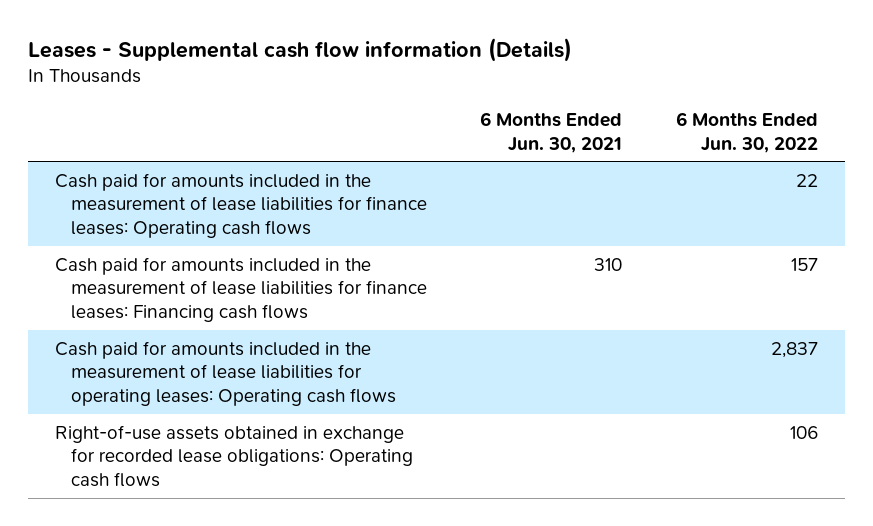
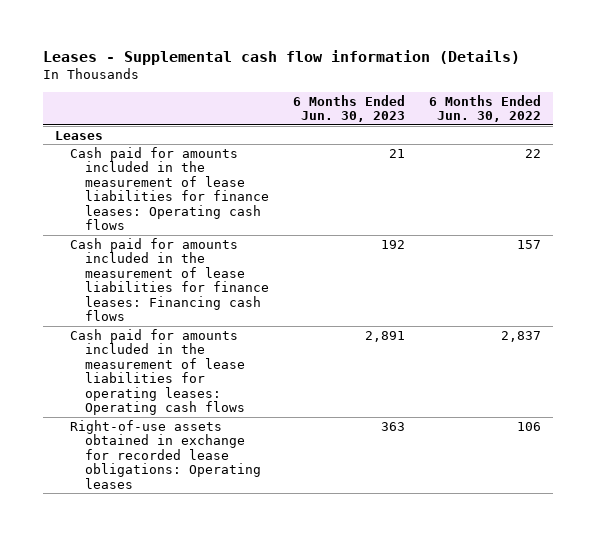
[480,111,623,153] 6 Months Ended Jun. 30, 2021 -> none
none -> [292,94,405,123] 6 Months Ended Jun. 30, 2023
none -> [54,130,103,140] Leases
[54,424,413,488] Right-of-use assets obtained in exchange for recorded lease obligations: Operating cash flows -> [69,419,261,489] Right-of-use assets obtained in exchange for recorded lease obligations: Operating leases

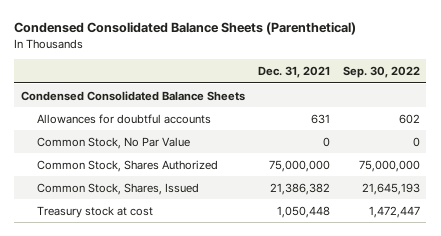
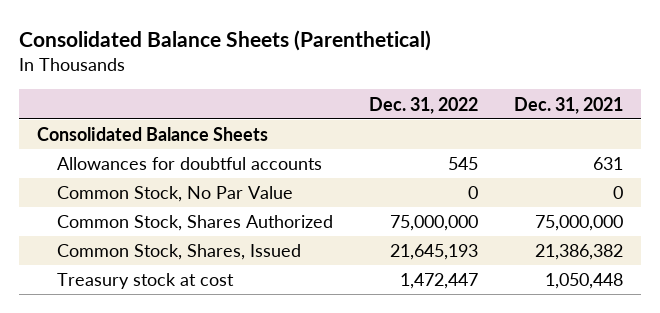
[14,22,357,36] Condensed Consolidated Balance Sheets (Parenthetical) -> [18,29,431,51] Consolidated Balance Sheets (Parenthetical)
[342,66,420,79] Sep. 30, 2022 -> none
none -> [369,96,479,114] Dec. 31, 2022
[20,90,245,101] Condensed Consolidated Balance Sheets -> [36,127,268,142] Consolidated Balance Sheets

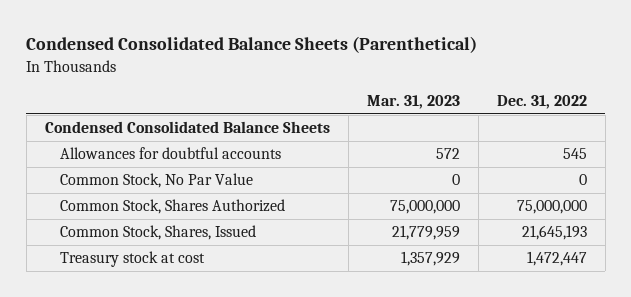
[18,29,431,51] Consolidated Balance Sheets (Parenthetical) -> [26,36,478,54] Condensed Consolidated Balance Sheets (Parenthetical)
[513,96,623,114] Dec. 31, 2021 -> none
none -> [366,94,460,109] Mar. 31, 2023
[36,127,268,142] Consolidated Balance Sheets -> [44,121,330,134] Condensed Consolidated Balance Sheets

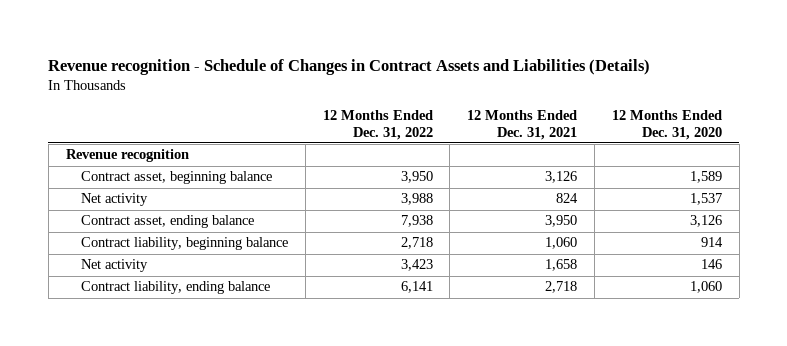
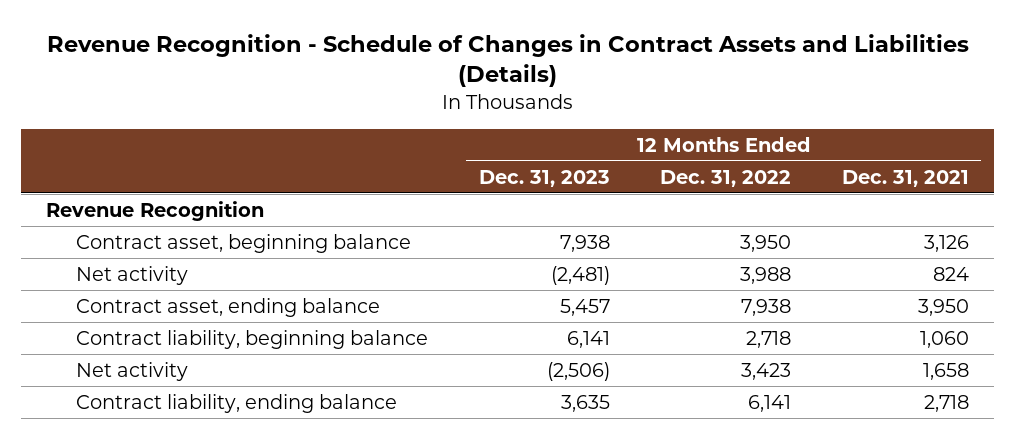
[48,58,651,75] Revenue recognition - Schedule of Changes in Contract Assets and Liabilities (Details) -> [46,33,969,88] Revenue Recognition - Schedule of Changes in Contract Assets and Liabilities (Details)
[611,109,722,140] 12 Months Ended Dec. 31, 2020 -> none
none -> [478,169,610,187] Dec. 31, 2023
[65,149,189,163] Revenue recognition -> [46,200,265,221] Revenue Recognition

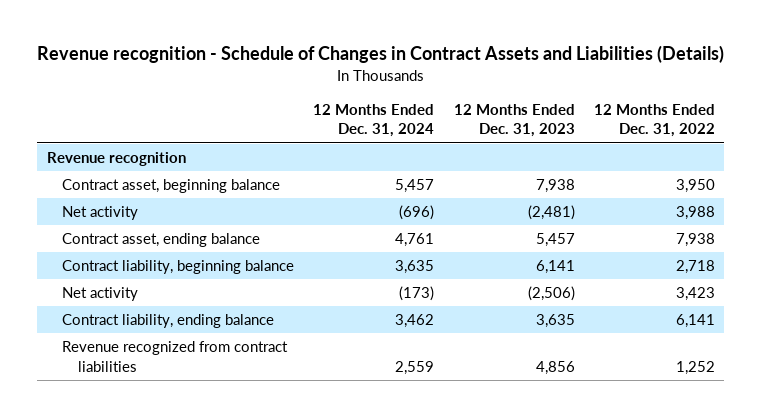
[46,33,969,88] Revenue Recognition - Schedule of Changes in Contract Assets and Liabilities (Details) -> [36,45,724,64] Revenue recognition - Schedule of Changes in Contract Assets and Liabilities (Details)
[841,169,969,187] Dec. 31, 2021 -> none
none -> [313,103,435,138] 12 Months Ended Dec. 31, 2024
[46,200,265,221] Revenue Recognition -> [46,152,186,167] Revenue recognition
none -> [62,341,289,372] Revenue recognized from contract liabilities

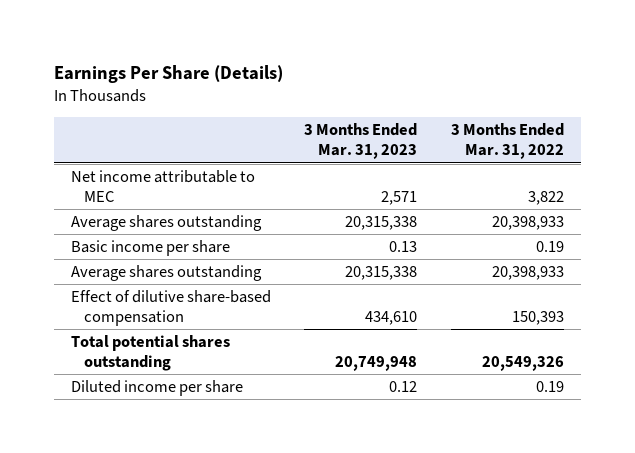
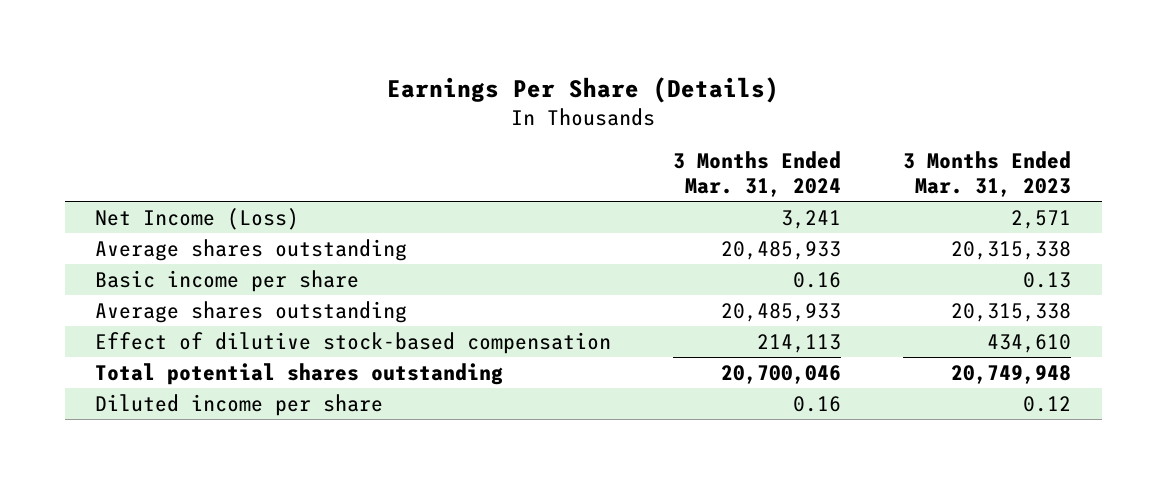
[451,123,565,160] 3 Months Ended Mar. 31, 2022 -> none
none -> [673,151,842,197] 3 Months Ended Mar. 31, 2024
[70,170,255,203] Net income attributable to MEC -> [95,207,300,230] Net Income (Loss)
[70,290,271,327] Effect of dilutive share-based compensation -> [95,331,612,354] Effect of dilutive stock-based compensation

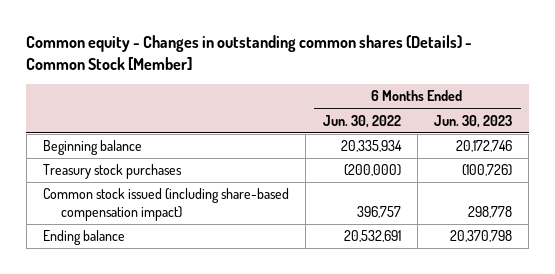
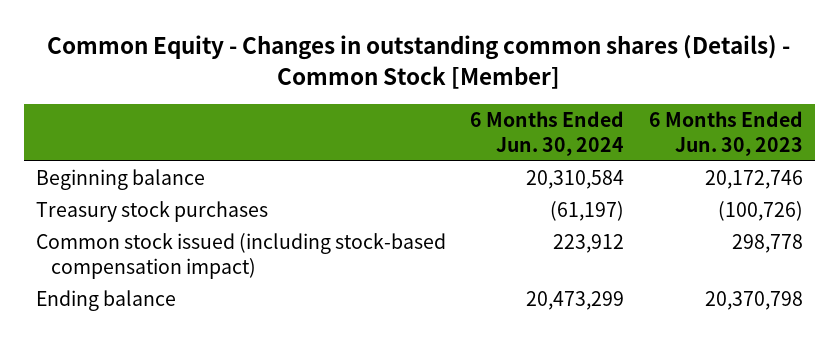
[26,35,473,71] Common equity - Changes in outstanding common shares (Details) - Common Stock [Member] -> [47,35,791,89] Common Equity - Changes in outstanding common shares (Details) - Common Stock [Member]
[322,114,401,128] Jun. 30, 2022 -> none
none -> [470,111,625,156] 6 Months Ended Jun. 30, 2024
[43,188,290,222] Common stock issued (including share-based compensation impact) -> [36,233,447,279] Common stock issued (including stock-based compensation impact)

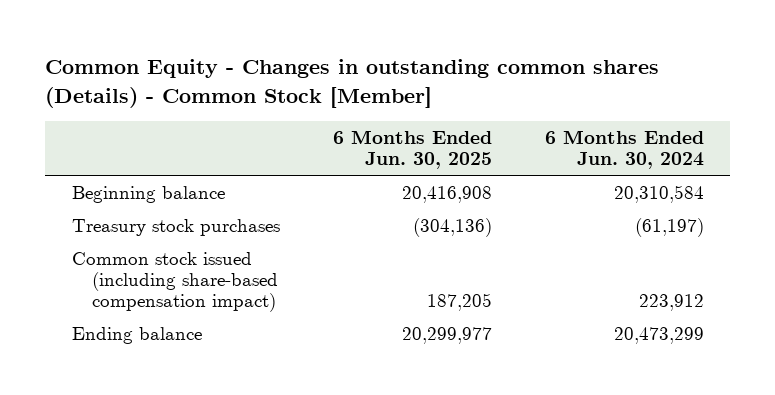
[648,111,803,156] 6 Months Ended Jun. 30, 2023 -> none
none -> [332,129,492,169] 6 Months Ended Jun. 30, 2025
[36,233,447,279] Common stock issued (including stock-based compensation impact) -> [71,251,278,313] Common stock issued (including share-based compensation impact)

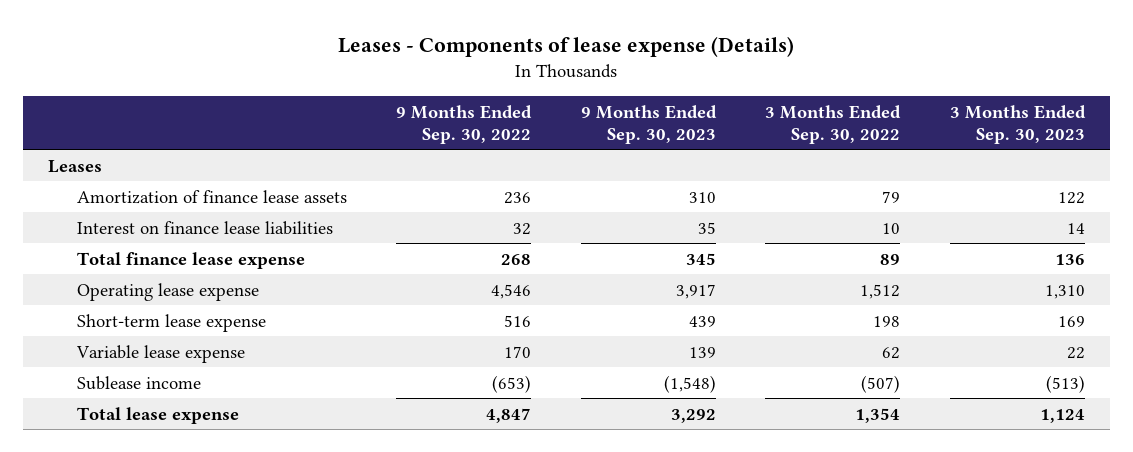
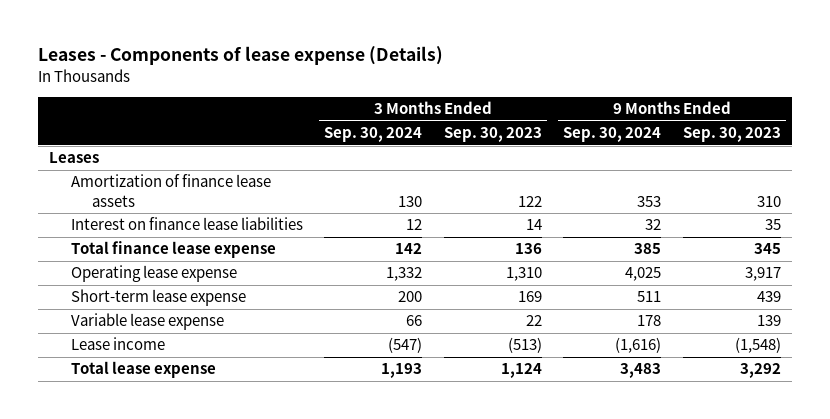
[396,104,533,144] 9 Months Ended Sep. 30, 2022 -> none
[765,104,902,144] 3 Months Ended Sep. 30, 2022 -> none
none -> [324,127,423,143] Sep. 30, 2024
none -> [563,127,662,143] Sep. 30, 2024
[76,375,201,390] Sublease income -> [70,337,165,351] Lease income

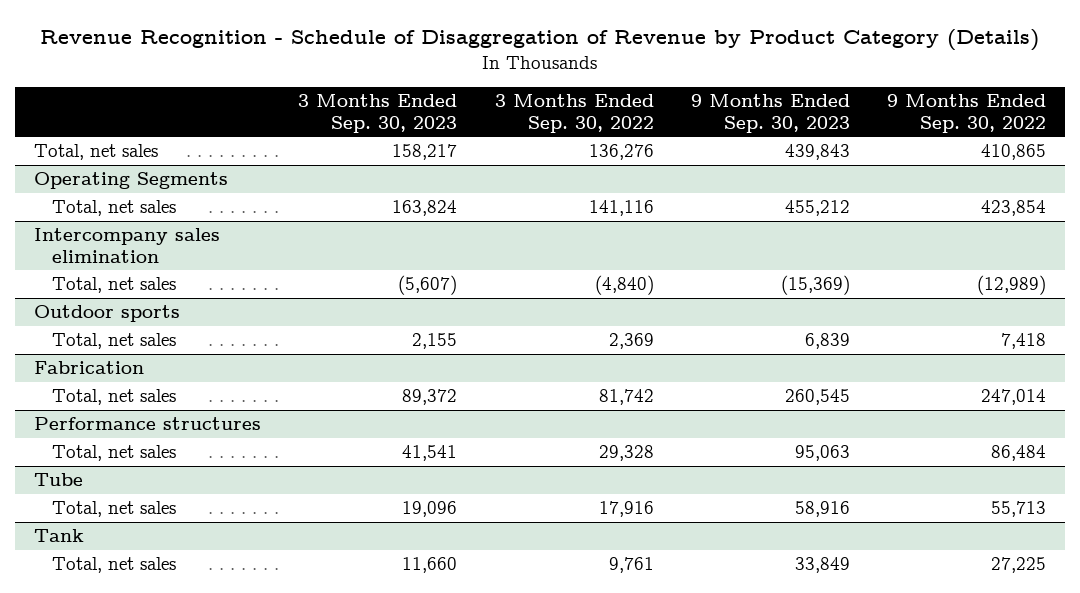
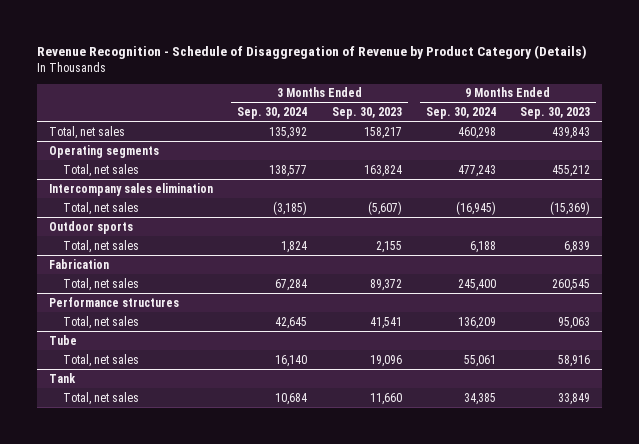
[494,94,654,133] 3 Months Ended Sep. 30, 2022 -> none
[887,94,1047,133] 9 Months Ended Sep. 30, 2022 -> none
none -> [237,107,308,120] Sep. 30, 2024
none -> [425,107,496,120] Sep. 30, 2024
[33,172,228,190] Operating Segments -> [49,144,160,158] Operating segments

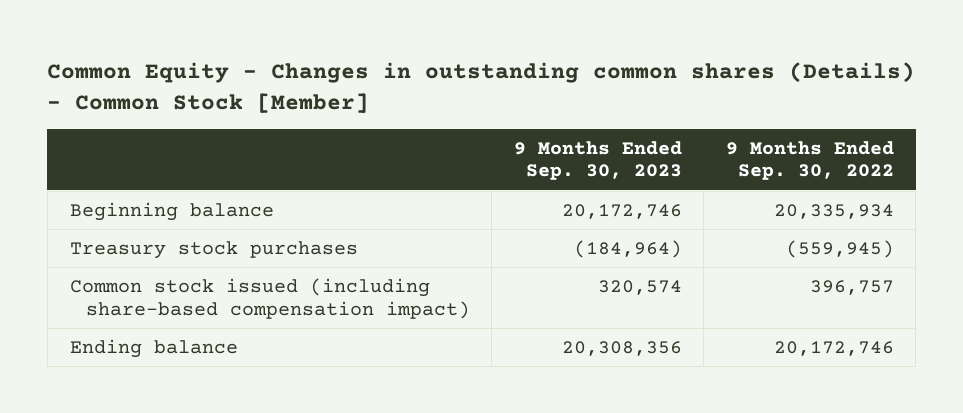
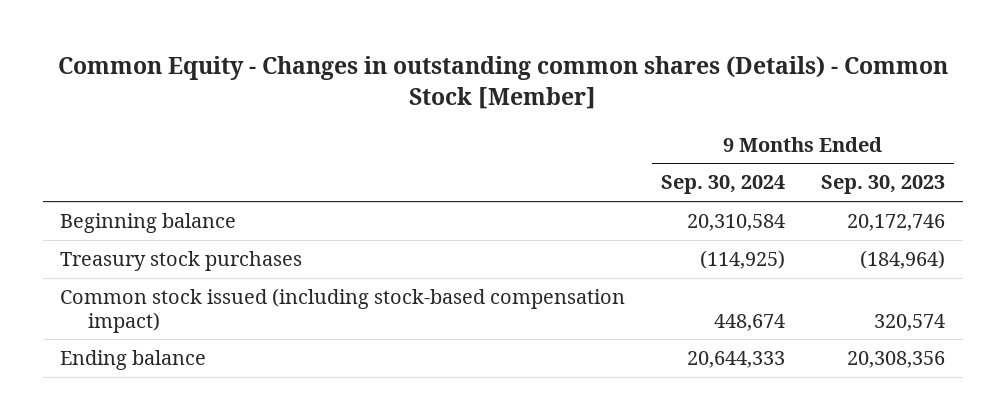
[725,140,894,181] 9 Months Ended Sep. 30, 2022 -> none
none -> [661,175,786,195] Sep. 30, 2024
[69,277,470,319] Common stock issued (including share-based compensation impact) -> [60,288,626,333] Common stock issued (including stock-based compensation impact)

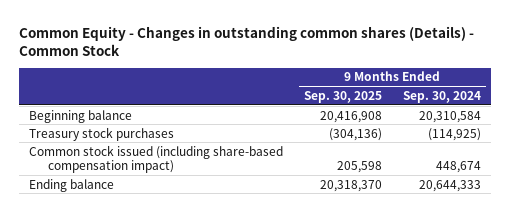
[57,55,948,110] Common Equity - Changes in outstanding common shares (Details) - Common Stock [Member] -> [19,25,475,56] Common Equity - Changes in outstanding common shares (Details) - Common Stock
[820,175,945,195] Sep. 30, 2023 -> none
none -> [304,90,383,103] Sep. 30, 2025
[60,288,626,333] Common stock issued (including stock-based compensation impact) -> [29,144,284,174] Common stock issued (including share-based compensation impact)

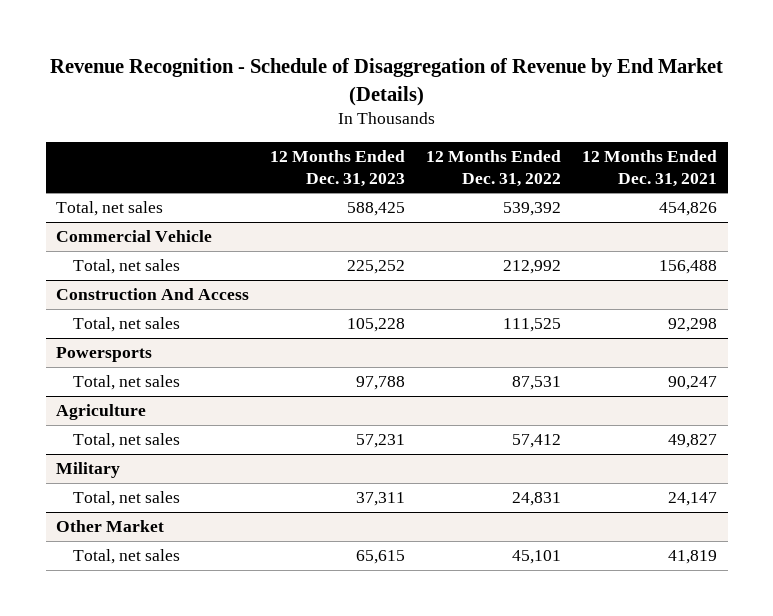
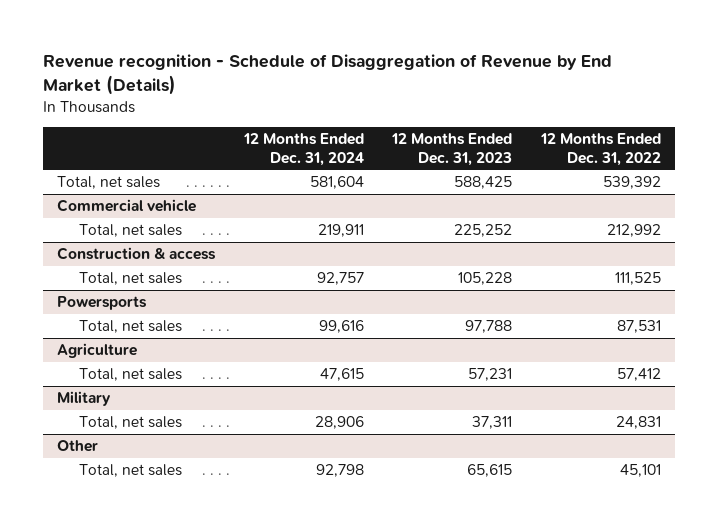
[49,58,723,106] Revenue Recognition - Schedule of Disaggregation of Revenue by End Market (Details) -> [43,54,613,95] Revenue recognition - Schedule of Disaggregation of Revenue by End Market (Details)
[582,150,718,187] 12 Months Ended Dec. 31, 2021 -> none
none -> [242,133,364,166] 12 Months Ended Dec. 31, 2024
[56,230,213,243] Commercial Vehicle -> [57,199,197,213] Commercial vehicle
[56,288,250,301] Construction And Access -> [57,247,217,261] Construction & access
[56,520,165,533] Other Market -> [57,440,99,453] Other

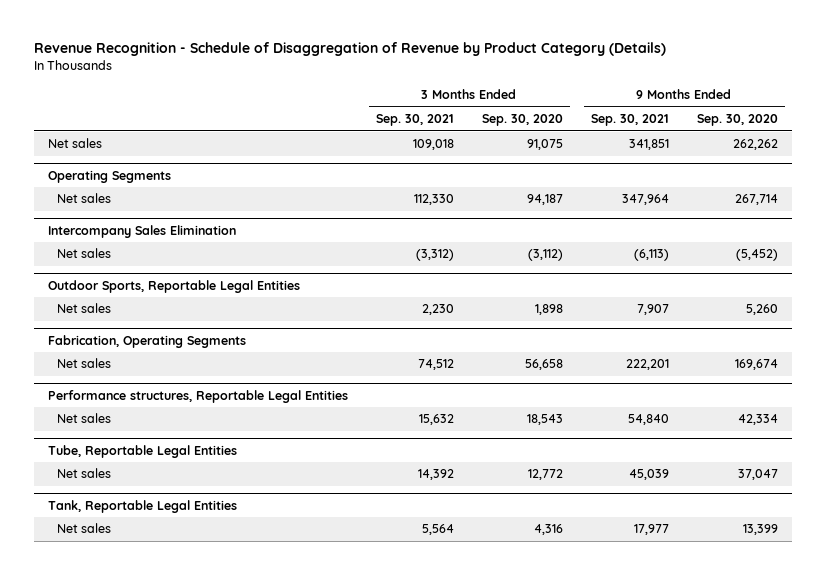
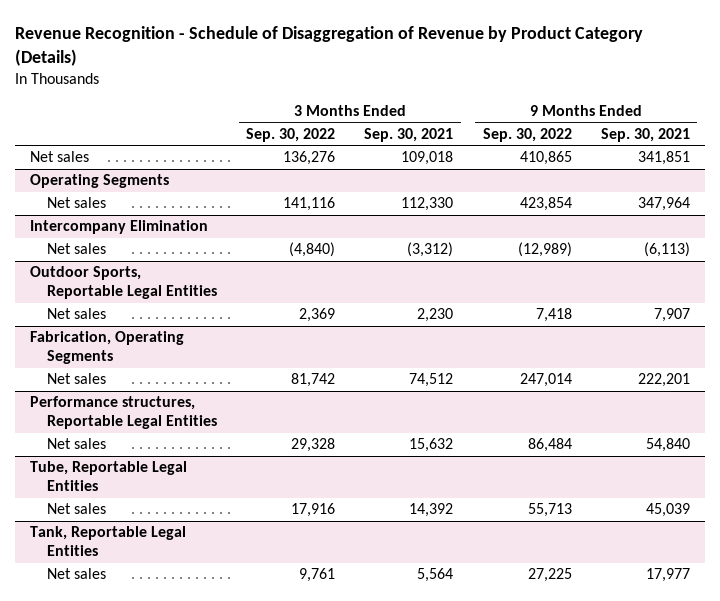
[481,113,563,126] Sep. 30, 2020 -> none
[696,113,778,126] Sep. 30, 2020 -> none
none -> [246,127,336,142] Sep. 30, 2022
none -> [482,127,572,142] Sep. 30, 2022
[48,224,237,238] Intercompany Sales Elimination -> [29,220,208,235] Intercompany Elimination

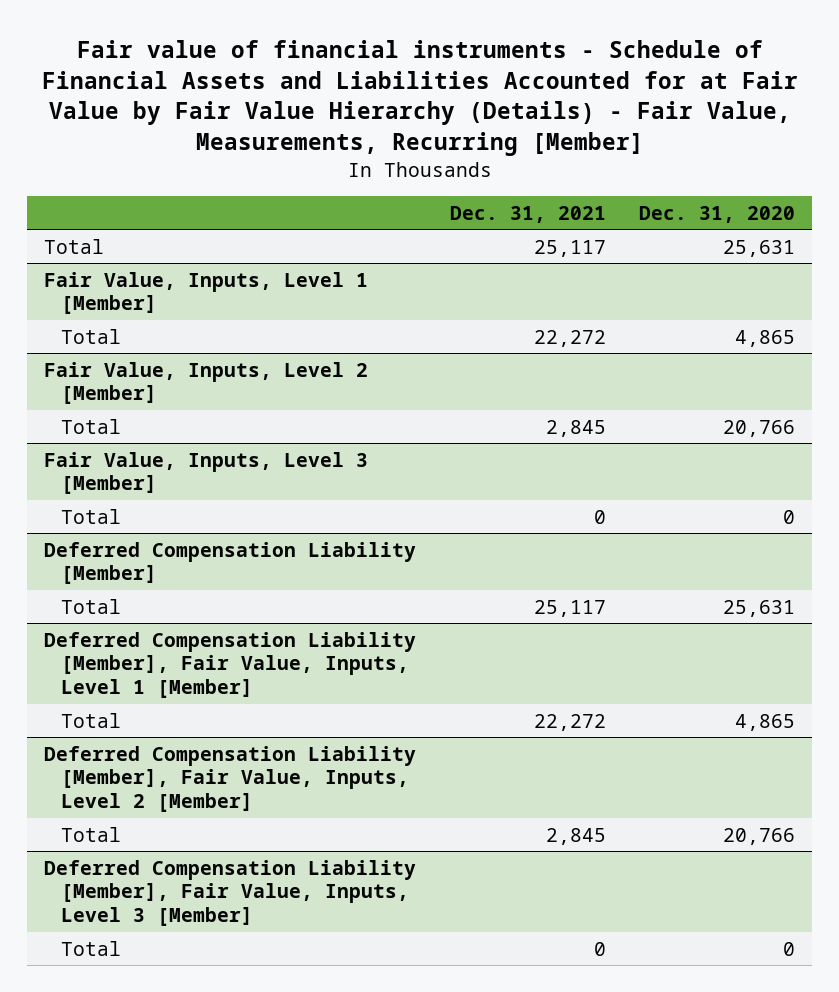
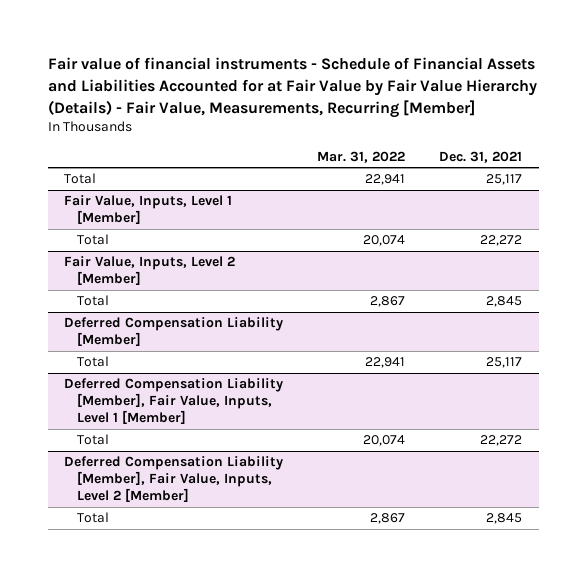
[638,205,795,223] Dec. 31, 2020 -> none
none -> [317,150,406,163] Mar. 31, 2022
[44,451,369,495] Fair Value, Inputs, Level 3 [Member] -> none
[60,508,121,524] Total -> none
[44,859,417,927] Deferred Compensation Liability [Member], Fair Value, Inputs, Level 3 [Member] -> none
[60,940,121,956] Total -> none

